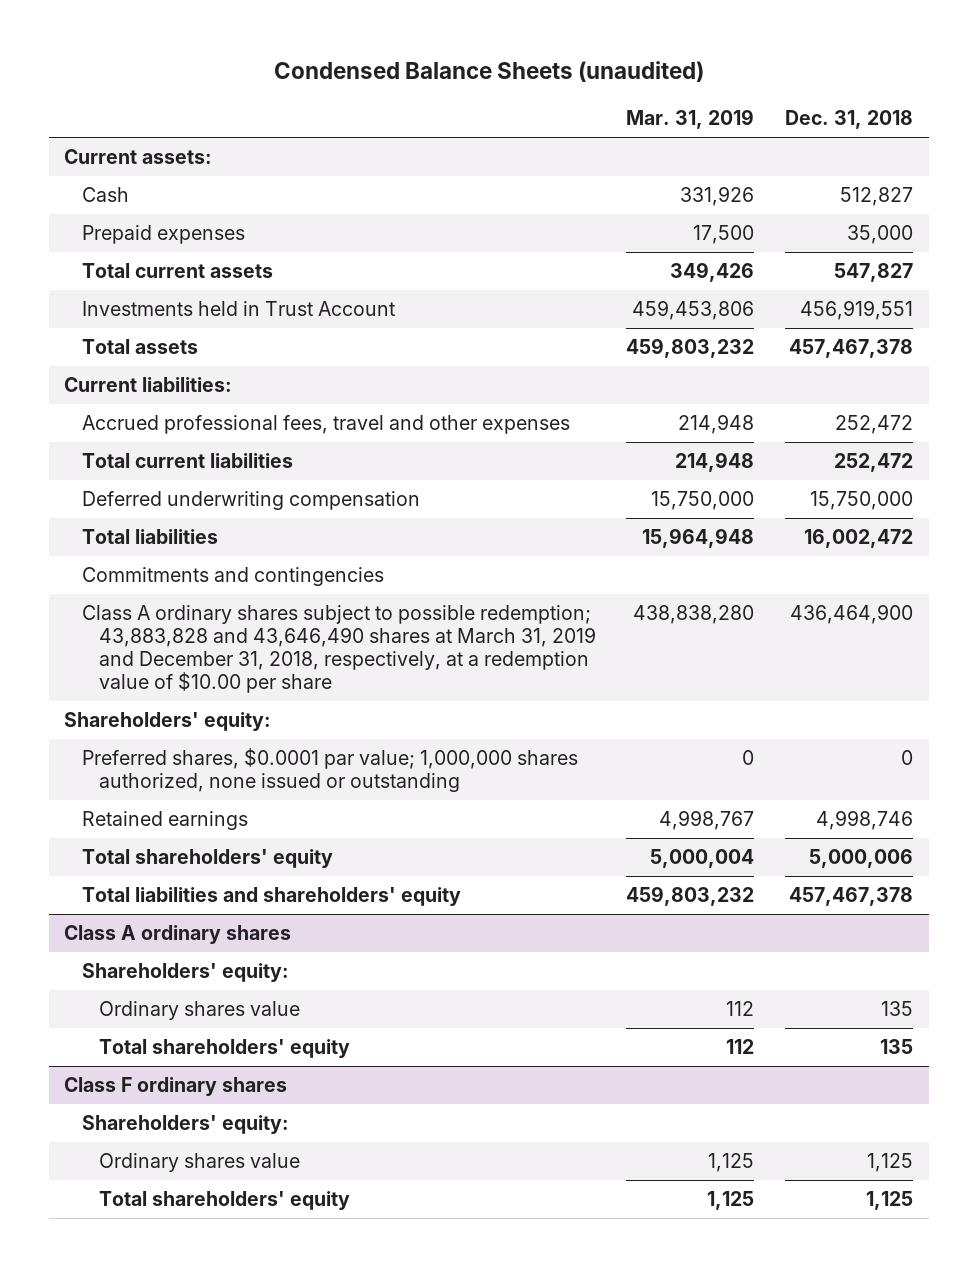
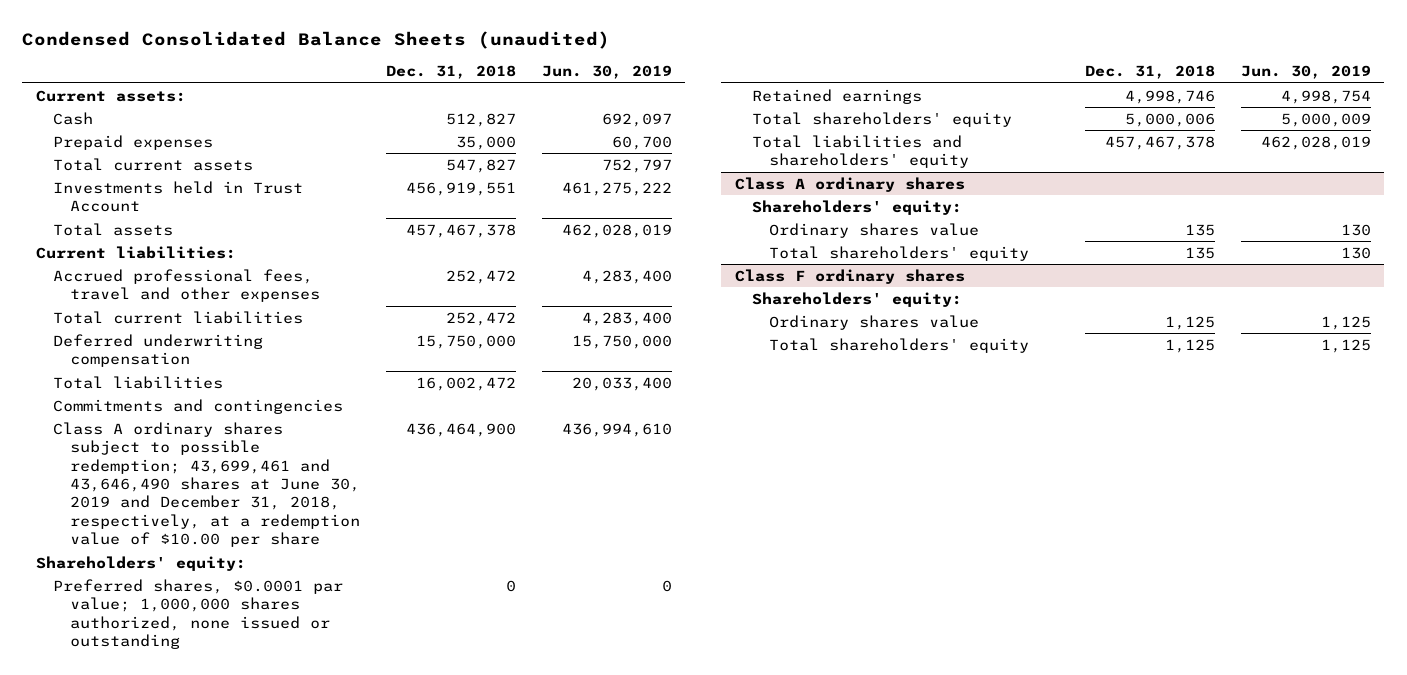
[273,61,704,83] Condensed Balance Sheets (unaudited) -> [22,30,611,49] Condensed Consolidated Balance Sheets (unaudited)
[626,109,755,130] Mar. 31, 2019 -> none
none -> [542,64,673,79] Jun. 30, 2019
[81,605,596,694] Class A ordinary shares subject to possible redemption; 43,883,828 and 43,646,490 shares at March 31, 2019 and December 31, 2018, respectively, at a redemption value of $10.00 per share -> [52,421,360,548] Class A ordinary shares subject to possible redemption; 43,699,461 and 43,646,490 shares at June 30, 2019 and December 31, 2018, respectively, at a redemption value of $10.00 per share

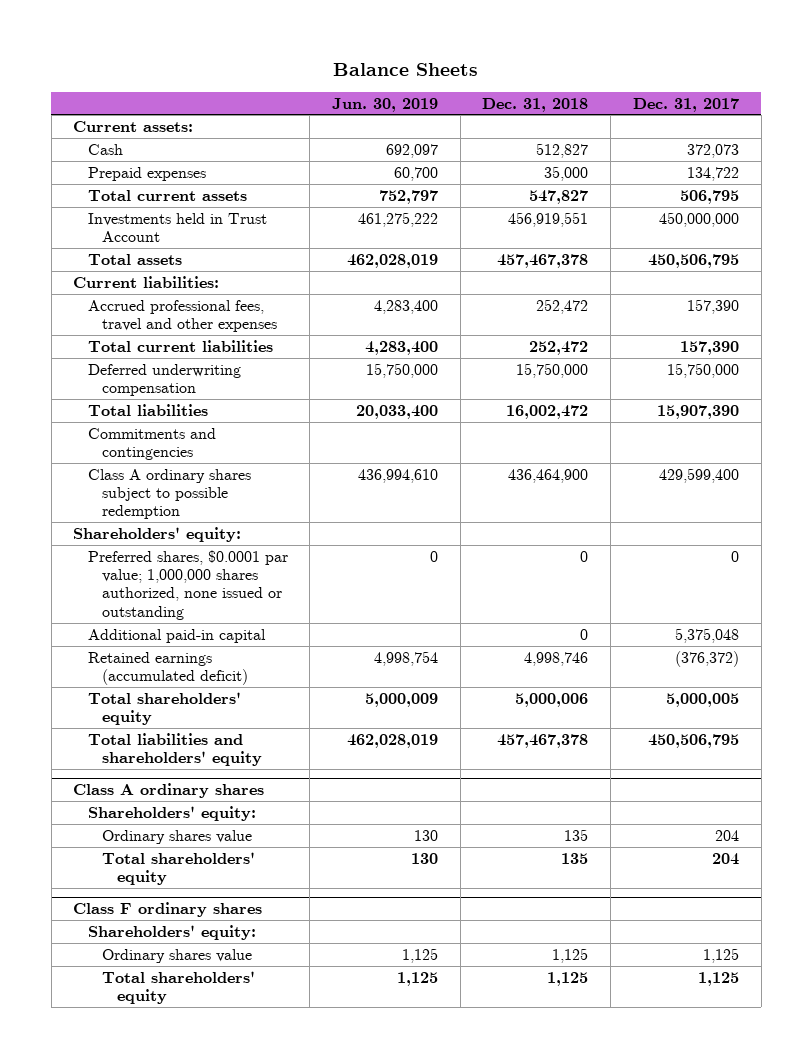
[22,30,611,49] Condensed Consolidated Balance Sheets (unaudited) -> [333,62,479,76] Balance Sheets
none -> [632,97,739,112] Dec. 31, 2017
[52,421,360,548] Class A ordinary shares subject to possible redemption; 43,699,461 and 43,646,490 shares at June 30, 2019 and December 31, 2018, respectively, at a redemption value of $10.00 per share -> [87,468,251,520] Class A ordinary shares subject to possible redemption
none -> [87,628,266,643] Additional paid-in capital
[751,88,922,104] Retained earnings -> [87,651,249,686] Retained earnings (accumulated deficit)

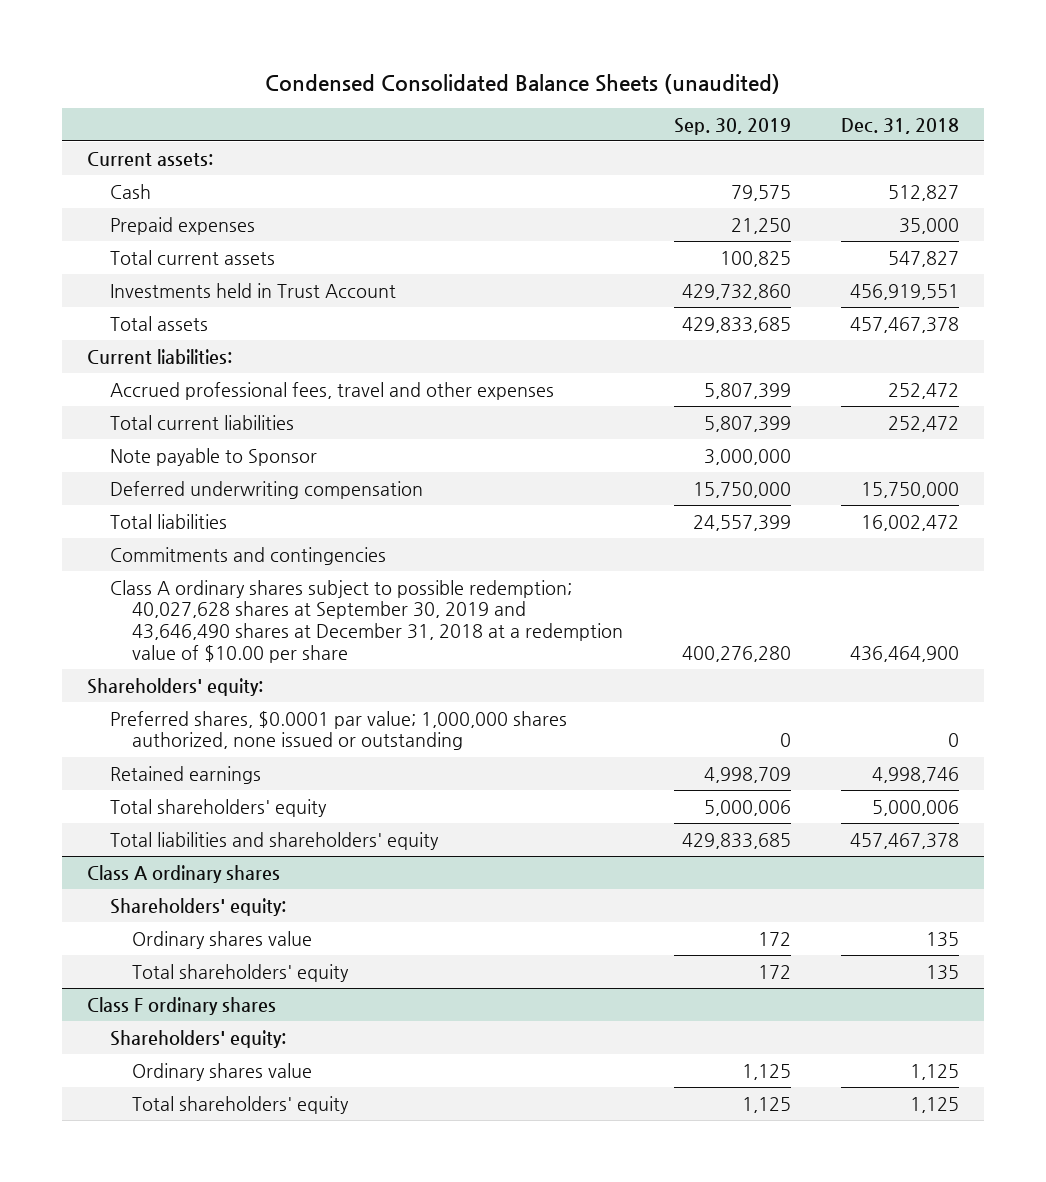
[333,62,479,76] Balance Sheets -> [265,73,781,94] Condensed Consolidated Balance Sheets (unaudited)
[332,97,439,112] Jun. 30, 2019 -> none
[632,97,739,112] Dec. 31, 2017 -> none
none -> [673,117,791,135] Sep. 30, 2019
none -> [109,447,317,466] Note payable to Sponsor
[87,468,251,520] Class A ordinary shares subject to possible redemption -> [109,579,624,663] Class A ordinary shares subject to possible redemption; 40,027,628 shares at September 30, 2019 and 43,646,490 shares at December 31, 2018 at a redemption value of $10.00 per share
[87,628,266,643] Additional paid-in capital -> none
[87,651,249,686] Retained earnings (accumulated deficit) -> [109,765,261,784] Retained earnings

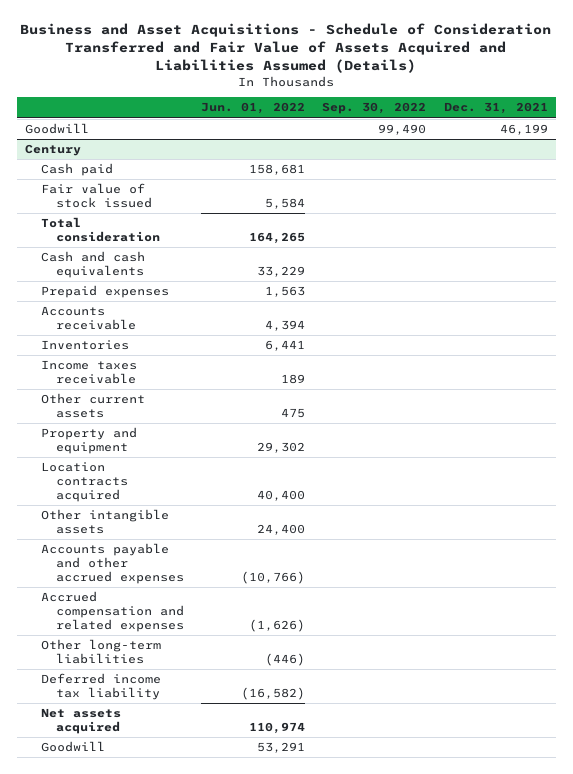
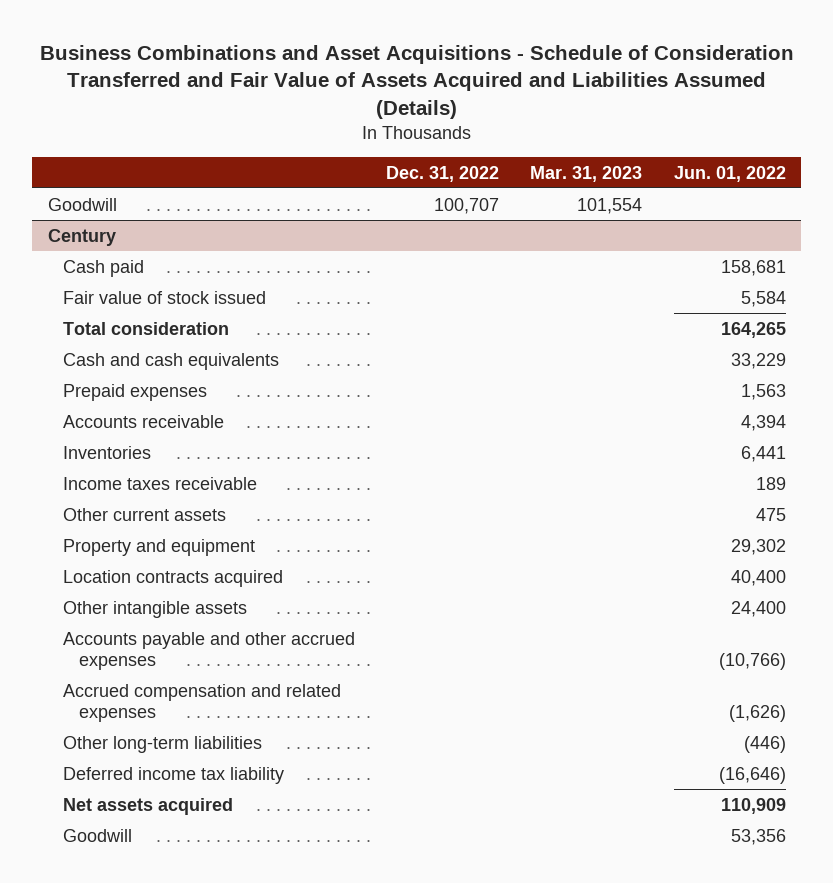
[20,23,552,74] Business and Asset Acquisitions - Schedule of Consideration Transferred and Fair Value of Assets Acquired and Liabilities Assumed (Details) -> [39,44,794,120] Business Combinations and Asset Acquisitions - Schedule of Consideration Transferred and Fair Value of Assets Acquired and Liabilities Assumed (Details)
[322,102,427,115] Sep. 30, 2022 -> none
[443,102,548,115] Dec. 31, 2021 -> none
none -> [386,165,500,182] Dec. 31, 2022
none -> [530,165,643,182] Mar. 31, 2023
[241,686,306,700] (16,582) -> [718,766,786,784] (16,646)
[249,721,306,734] 110,974 -> [720,797,786,814] 110,909
[257,742,306,754] 53,291 -> [730,828,786,845] 53,356

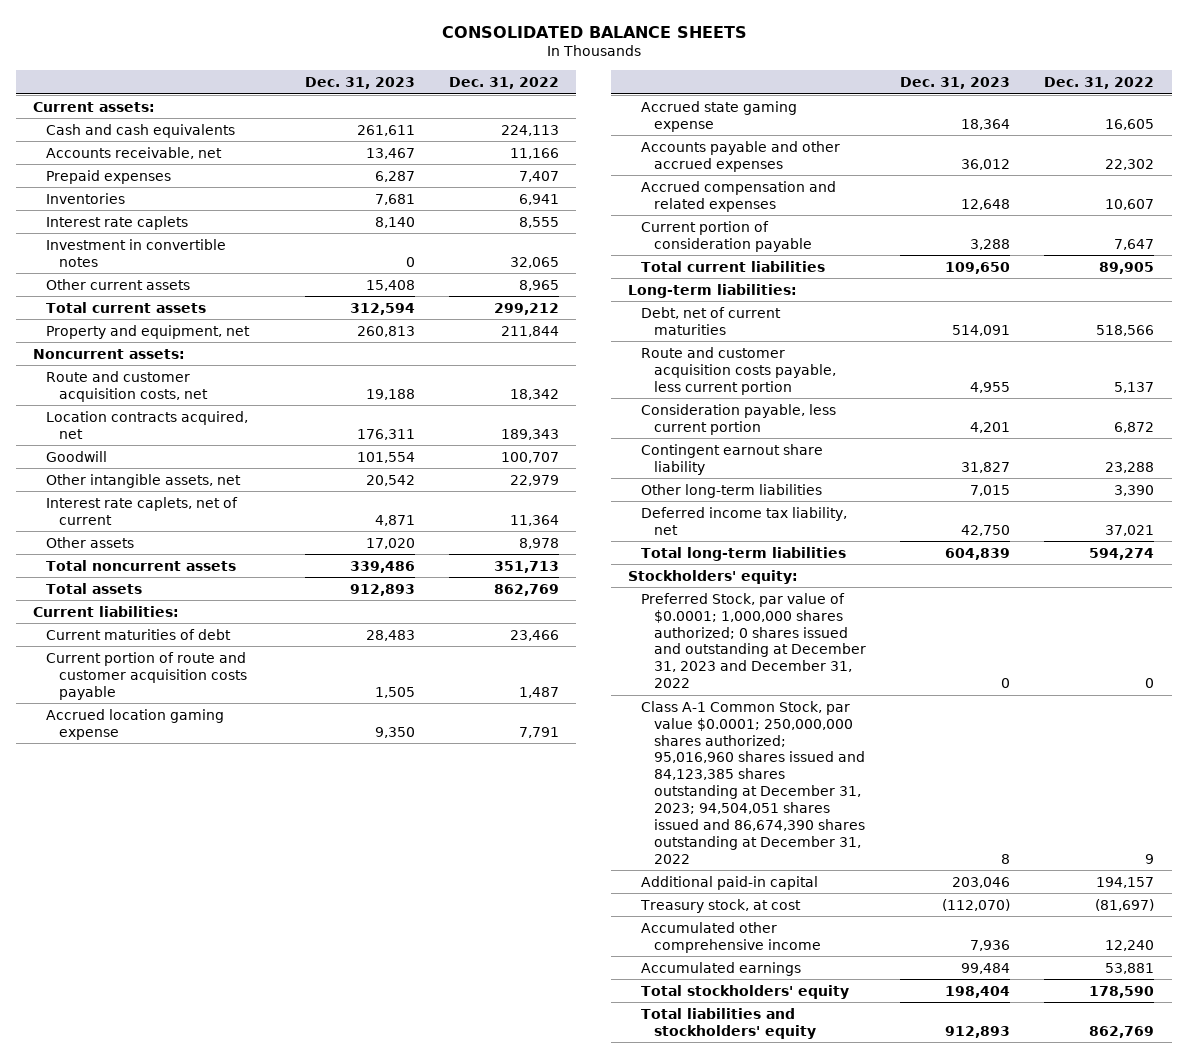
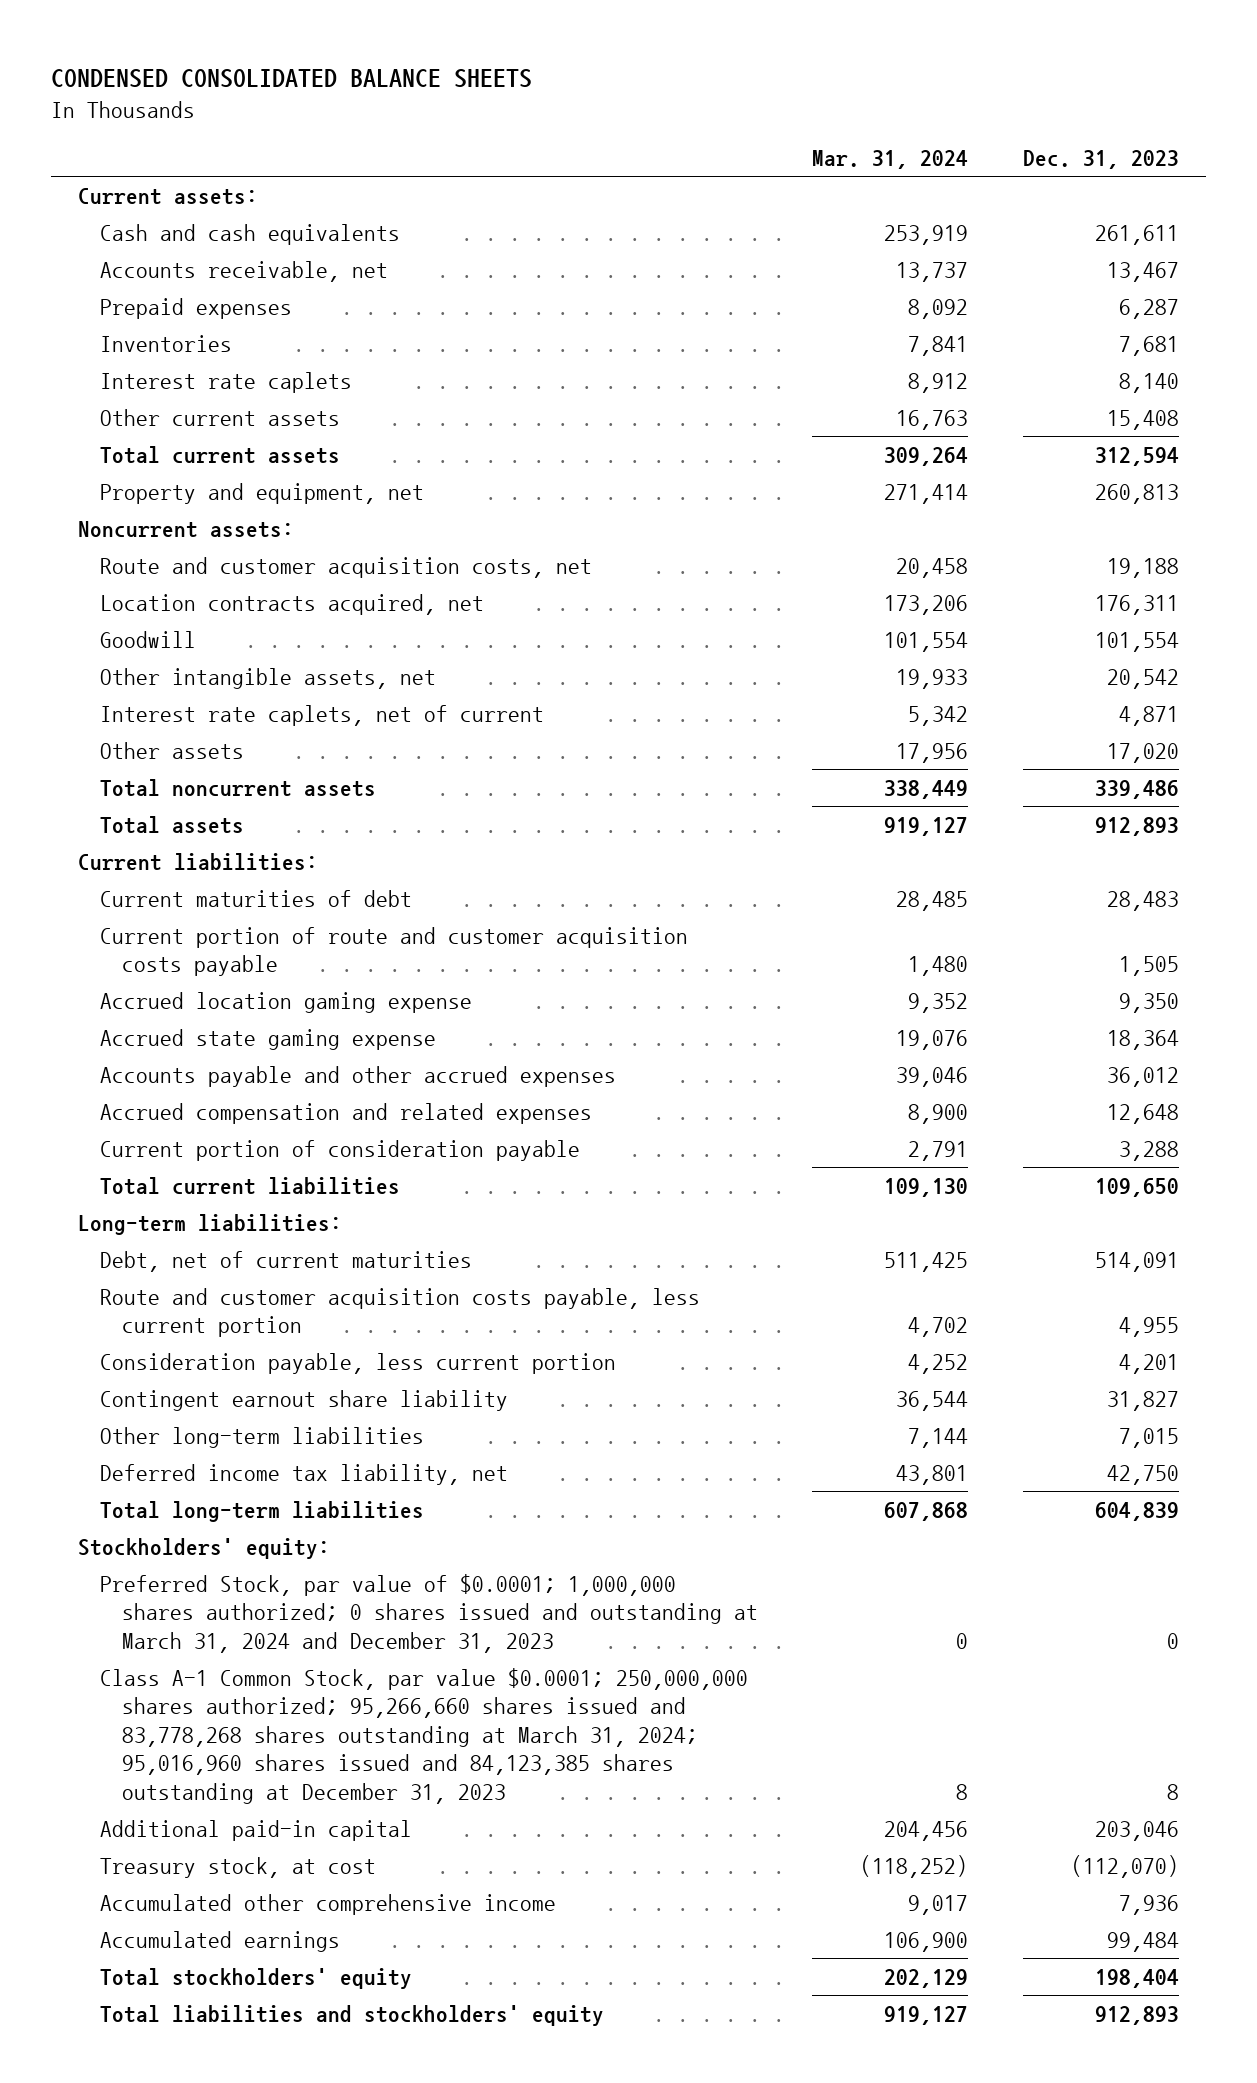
[441,25,747,38] CONSOLIDATED BALANCE SHEETS -> [50,69,532,89] CONDENSED CONSOLIDATED BALANCE SHEETS
[449,77,560,90] Dec. 31, 2022 -> none
none -> [812,150,969,170] Mar. 31, 2024
[45,238,226,267] Investment in convertible notes -> none
[641,592,867,689] Preferred Stock, par value of $0.0001; 1,000,000 shares authorized; 0 shares issued and outstanding at December 31, 2023 and December 31, 2022 -> [99,1573,758,1653] Preferred Stock, par value of $0.0001; 1,000,000 shares authorized; 0 shares issued and outstanding at March 31, 2024 and December 31, 2023
[641,700,866,864] Class A-1 Common Stock, par value $0.0001; 250,000,000 shares authorized; 95,016,960 shares issued and 84,123,385 shares outstanding at December 31, 2023; 94,504,051 shares issued and 86,674,390 shares outstanding at December 31, 2022 -> [99,1667,748,1805] Class A-1 Common Stock, par value $0.0001; 250,000,000 shares authorized; 95,266,660 shares issued and 83,778,268 shares outstanding at March 31, 2024; 95,016,960 shares issued and 84,123,385 shares outstanding at December 31, 2023

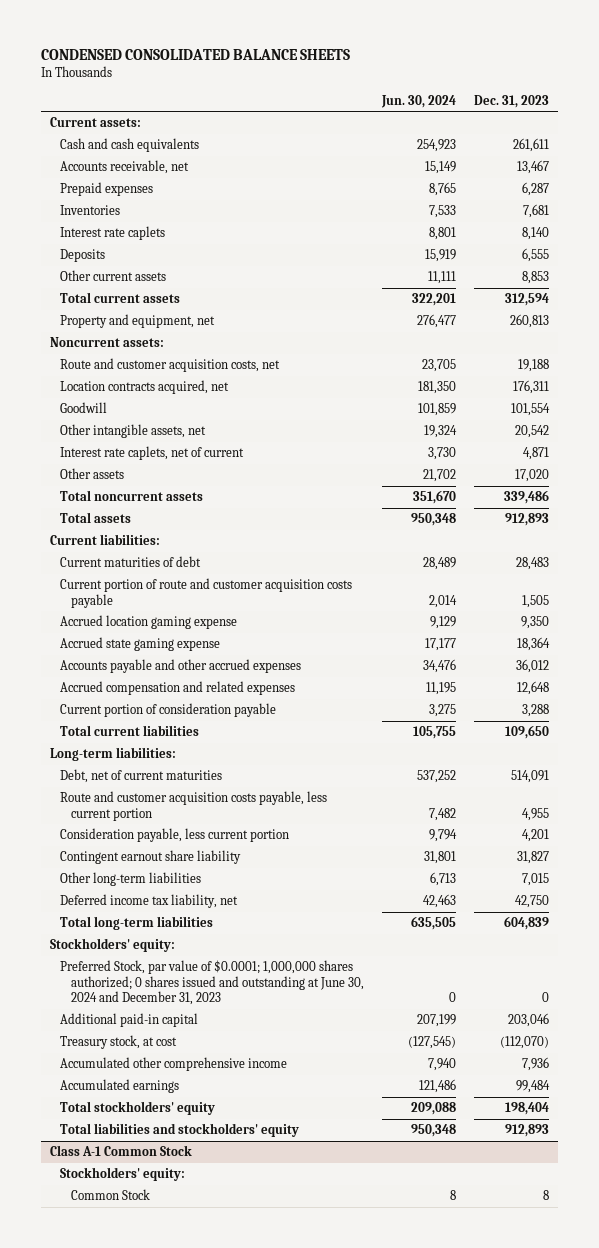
[812,150,969,170] Mar. 31, 2024 -> none
none -> [381,94,457,108] Jun. 30, 2024
none -> [60,249,106,263] Deposits
[1107,409,1180,430] 15,408 -> [522,271,550,285] 8,853
[99,1667,748,1805] Class A-1 Common Stock, par value $0.0001; 250,000,000 shares authorized; 95,266,660 shares issued and 83,778,268 shares outstanding at March 31, 2024; 95,016,960 shares issued and 84,123,385 shares outstanding at December 31, 2023 -> none
[99,1573,758,1653] Preferred Stock, par value of $0.0001; 1,000,000 shares authorized; 0 shares issued and outstanding at March 31, 2024 and December 31, 2023 -> [60,960,364,1005] Preferred Stock, par value of $0.0001; 1,000,000 shares authorized; 0 shares issued and outstanding at June 30, 2024 and December 31, 2023
none -> [49,1145,192,1157] Class A-1 Common Stock
none -> [60,1167,186,1182] Stockholders' equity:
none -> [70,1189,150,1201] Common Stock

